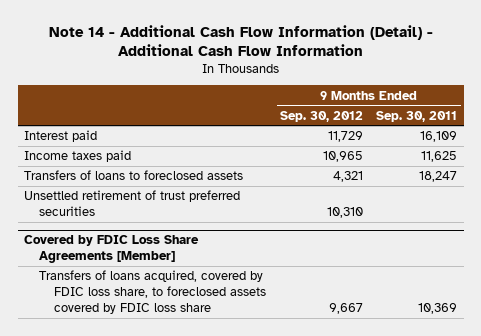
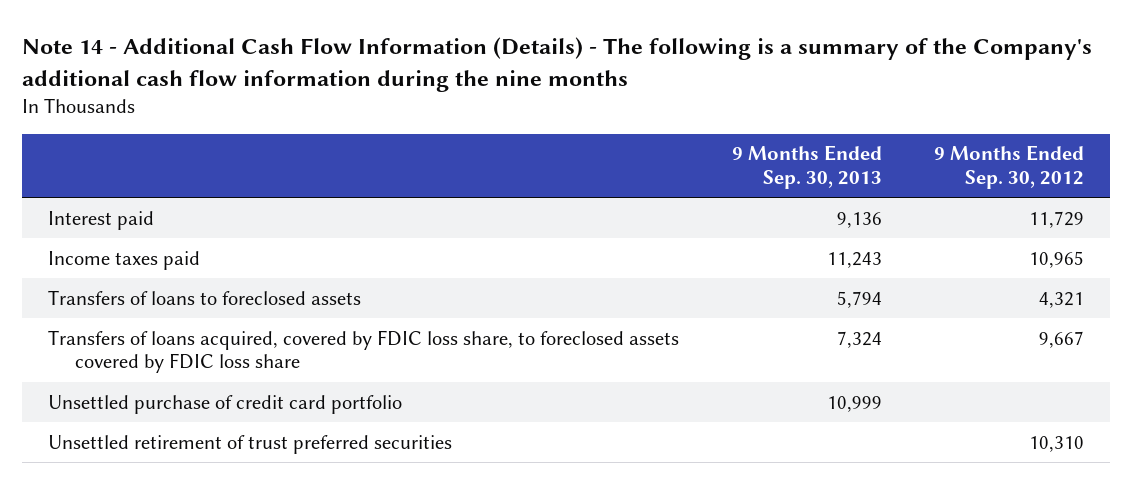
[48,24,433,57] Note 14 - Additional Cash Flow Information (Detail) - Additional Cash Flow Information -> [22,36,1093,92] Note 14 - Additional Cash Flow Information (Details) - The following is a summary of the Company's additional cash flow information during the nine months
[376,110,458,122] Sep. 30, 2011 -> none
none -> [731,145,882,189] 9 Months Ended Sep. 30, 2013
[24,235,200,264] Covered by FDIC Loss Share Agreements [Member] -> none
none -> [48,394,403,414] Unsettled purchase of credit card portfolio
[24,190,241,217] Unsettled retirement of trust preferred securities -> [48,434,453,454] Unsettled retirement of trust preferred securities

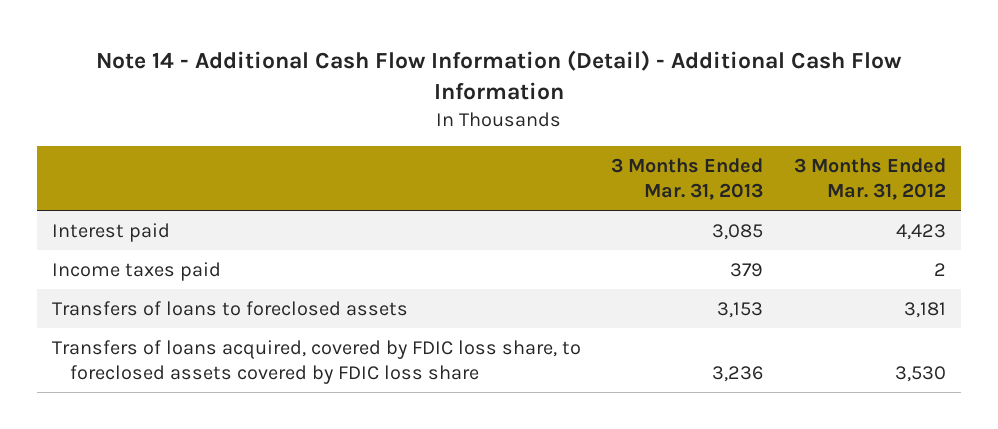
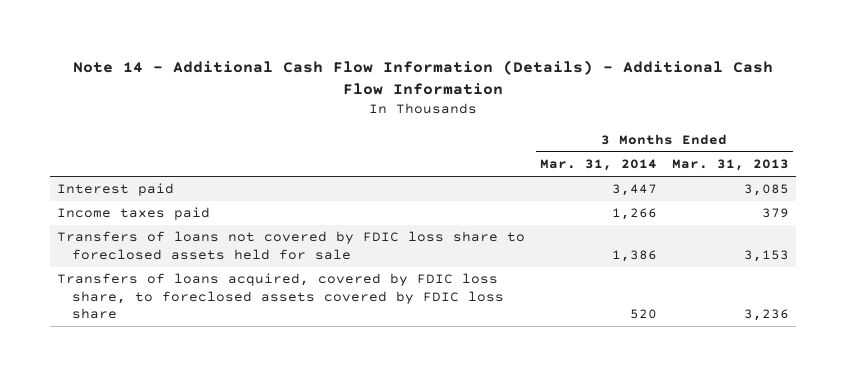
[95,49,902,101] Note 14 - Additional Cash Flow Information (Detail) - Additional Cash Flow Information -> [73,59,774,96] Note 14 - Additional Cash Flow Information (Details) - Additional Cash Flow Information
[793,158,946,201] 3 Months Ended Mar. 31, 2012 -> none
none -> [540,159,658,172] Mar. 31, 2014
[51,300,408,316] Transfers of loans to foreclosed assets -> [57,231,526,260] Transfers of loans not covered by FDIC loss share to foreclosed assets held for sale

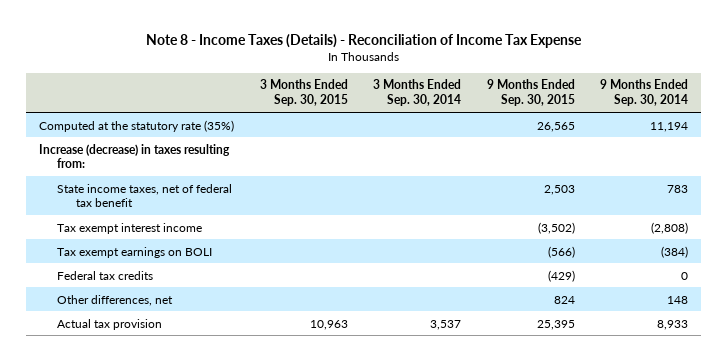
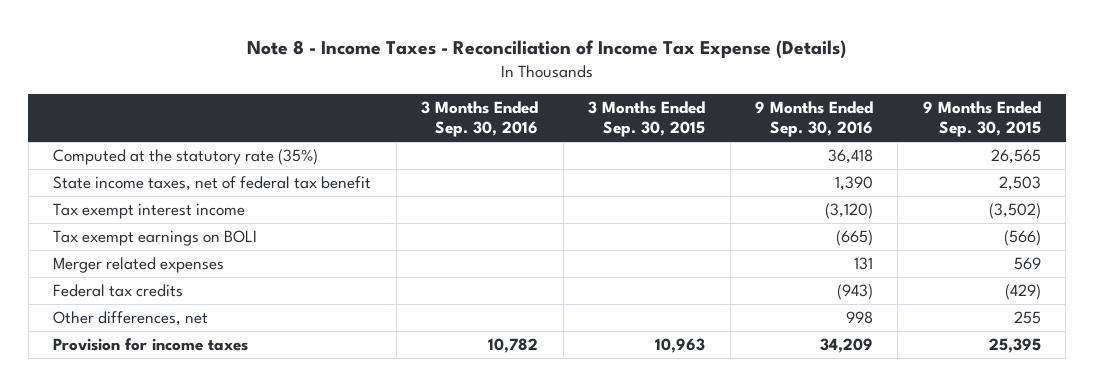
[145,33,582,48] Note 8 - Income Taxes (Details) - Reconciliation of Income Tax Expense -> [247,40,847,60] Note 8 - Income Taxes - Reconciliation of Income Tax Expense (Details)
[373,79,462,107] 3 Months Ended Sep. 30, 2014 -> none
[600,79,689,107] 9 Months Ended Sep. 30, 2014 -> none
none -> [421,100,539,138] 3 Months Ended Sep. 30, 2016
none -> [754,100,873,138] 9 Months Ended Sep. 30, 2016
[38,143,230,169] Increase (decrease) in taxes resulting from: -> none
none -> [53,257,225,274] Merger related expenses
[553,295,575,304] 824 -> [1013,311,1041,325] 255
[57,318,163,330] Actual tax provision -> [53,338,249,352] Provision for income taxes

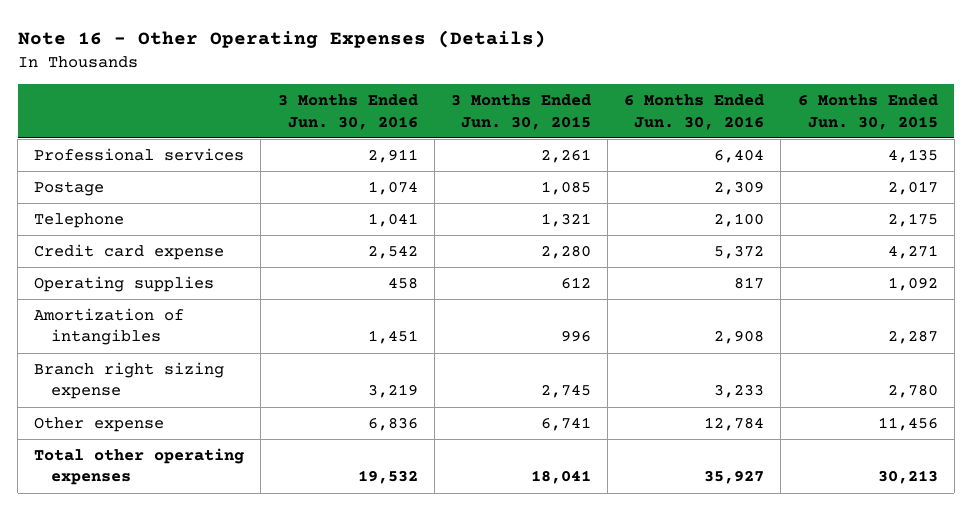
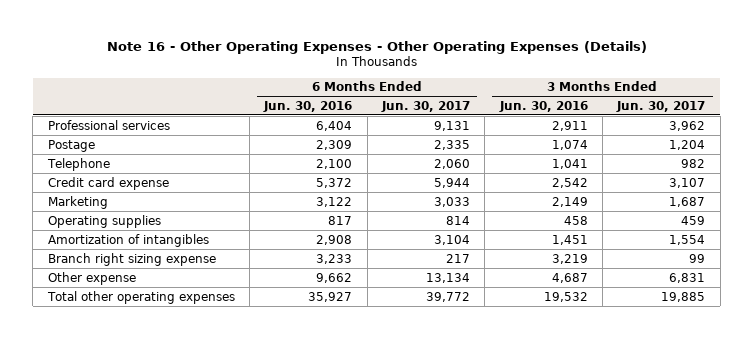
[17,30,546,49] Note 16 - Other Operating Expenses (Details) -> [106,40,647,54] Note 16 - Other Operating Expenses - Other Operating Expenses (Details)
[450,94,591,130] 3 Months Ended Jun. 30, 2015 -> none
[797,94,938,130] 6 Months Ended Jun. 30, 2015 -> none
none -> [380,100,470,112] Jun. 30, 2017
none -> [616,100,706,112] Jun. 30, 2017
none -> [47,195,108,209] Marketing
[367,416,418,431] 6,836 -> [551,272,588,283] 4,687
[704,416,765,431] 12,784 -> [316,272,353,283] 9,662

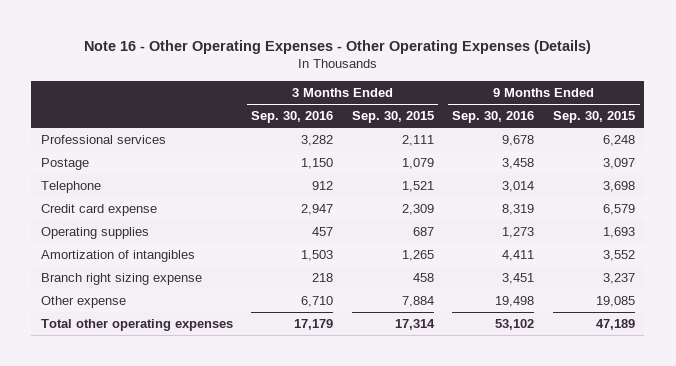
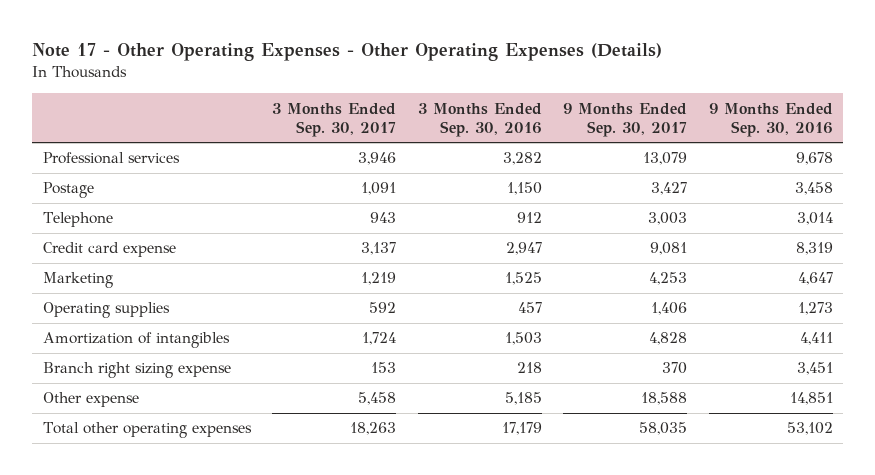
[83,40,591,55] Note 16 - Other Operating Expenses - Other Operating Expenses (Details) -> [32,43,663,62] Note 17 - Other Operating Expenses - Other Operating Expenses (Details)
[351,111,434,124] Sep. 30, 2015 -> none
[553,111,636,124] Sep. 30, 2015 -> none
none -> [272,102,397,137] 3 Months Ended Sep. 30, 2017
none -> [563,102,688,137] 9 Months Ended Sep. 30, 2017
none -> [42,272,113,289] Marketing
[301,295,334,307] 6,710 -> [504,392,542,406] 5,185
[495,295,535,307] 19,498 -> [789,392,833,406] 14,851

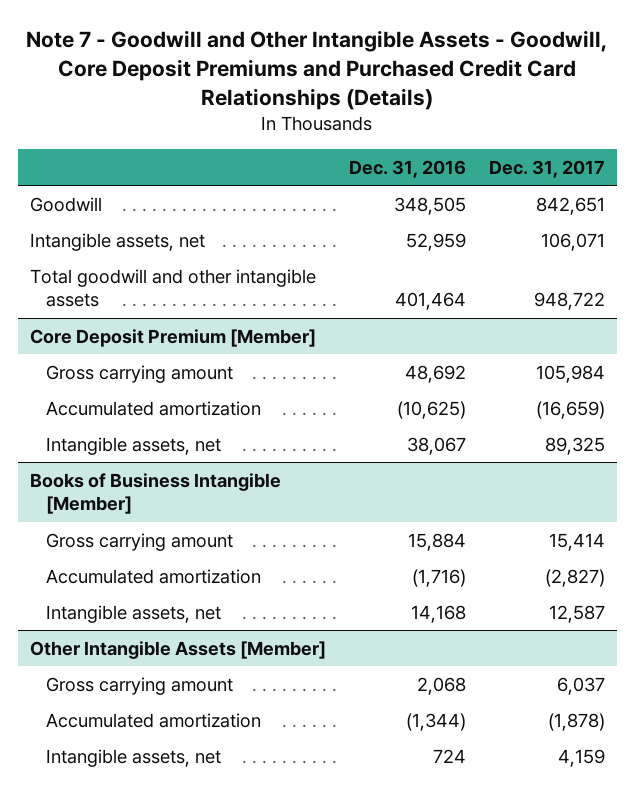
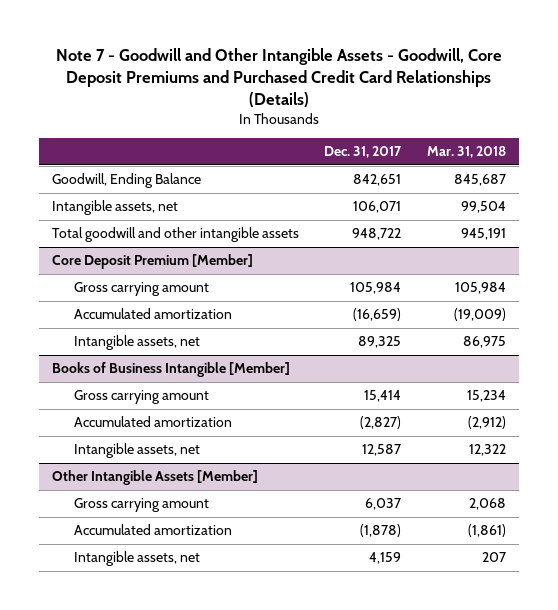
[348,159,466,178] Dec. 31, 2016 -> none
none -> [427,146,507,159] Mar. 31, 2018
[29,196,102,212] Goodwill -> [51,173,201,189] Goodwill, Ending Balance

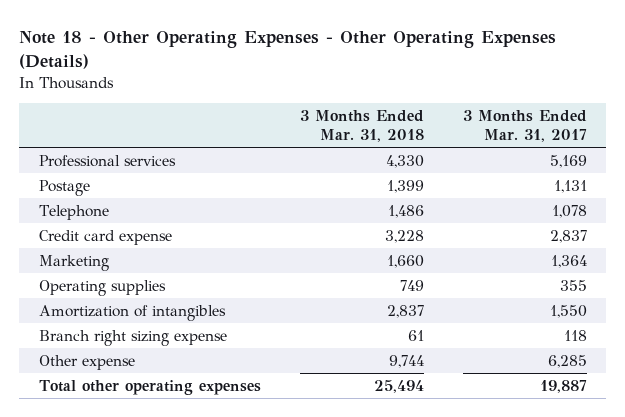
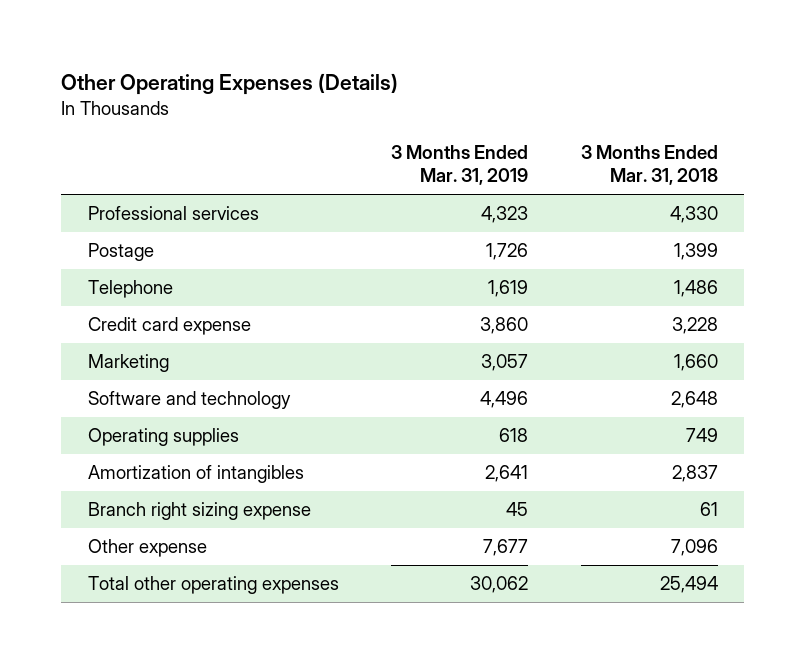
[19,31,557,70] Note 18 - Other Operating Expenses - Other Operating Expenses (Details) -> [61,72,399,95] Other Operating Expenses (Details)
[462,109,587,143] 3 Months Ended Mar. 31, 2017 -> none
none -> [391,144,529,186] 3 Months Ended Mar. 31, 2019
none -> [87,391,291,410] Software and technology
[388,354,424,368] 9,744 -> [670,539,718,557] 7,096

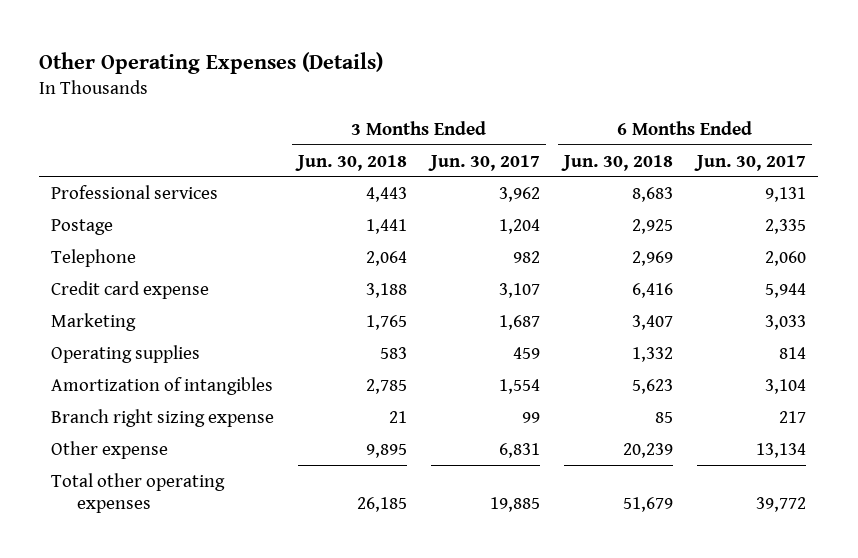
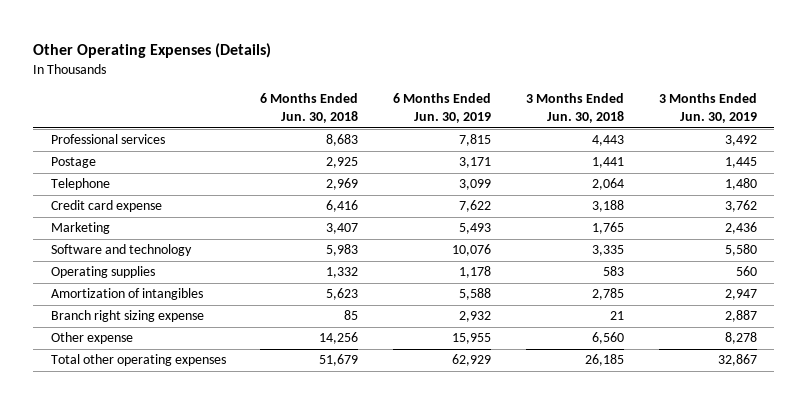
[428,154,541,171] Jun. 30, 2017 -> none
[694,154,807,171] Jun. 30, 2017 -> none
none -> [393,93,492,124] 6 Months Ended Jun. 30, 2019
none -> [658,93,757,124] 3 Months Ended Jun. 30, 2019
none -> [50,244,192,257] Software and technology
[366,443,408,458] 9,895 -> [591,332,624,345] 6,560
[623,442,674,458] 20,239 -> [319,332,359,345] 14,256

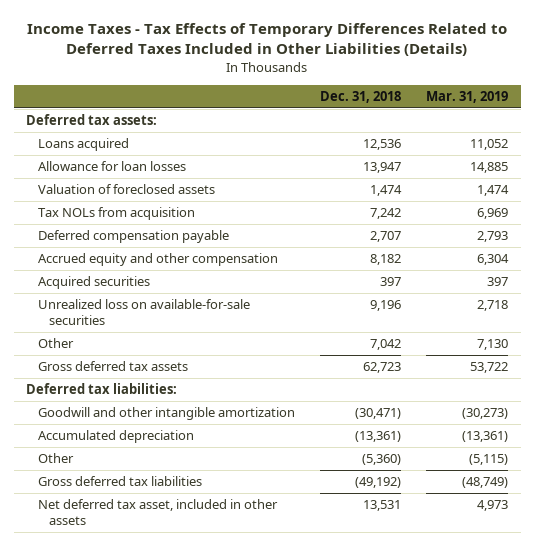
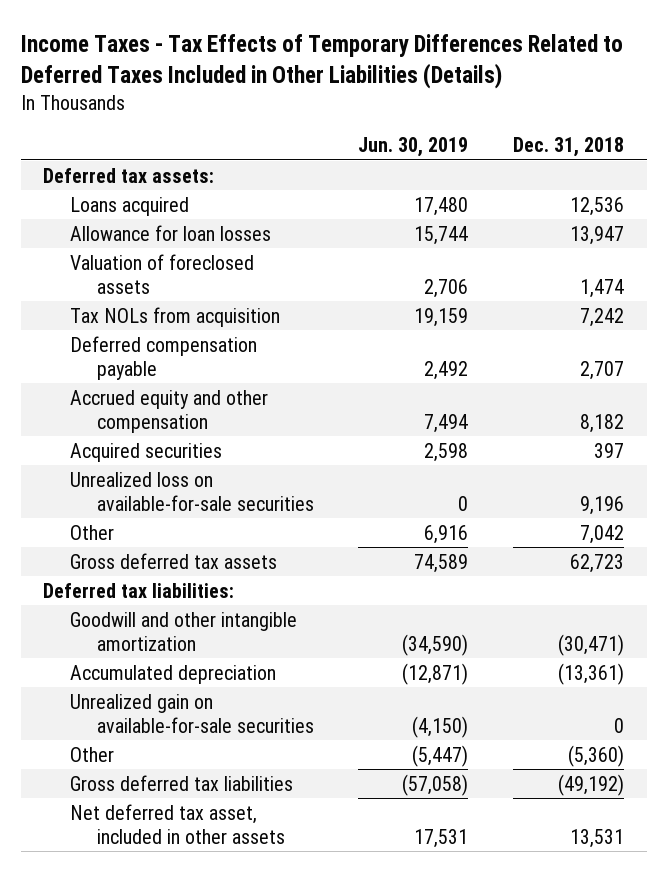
[426,91,509,104] Mar. 31, 2019 -> none
none -> [358,137,469,158] Jun. 30, 2019
none -> [69,693,314,733] Unrealized gain on available-for-sale securities

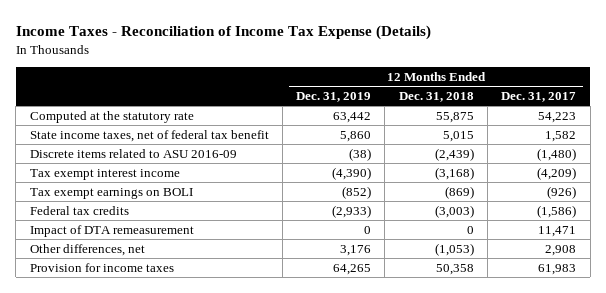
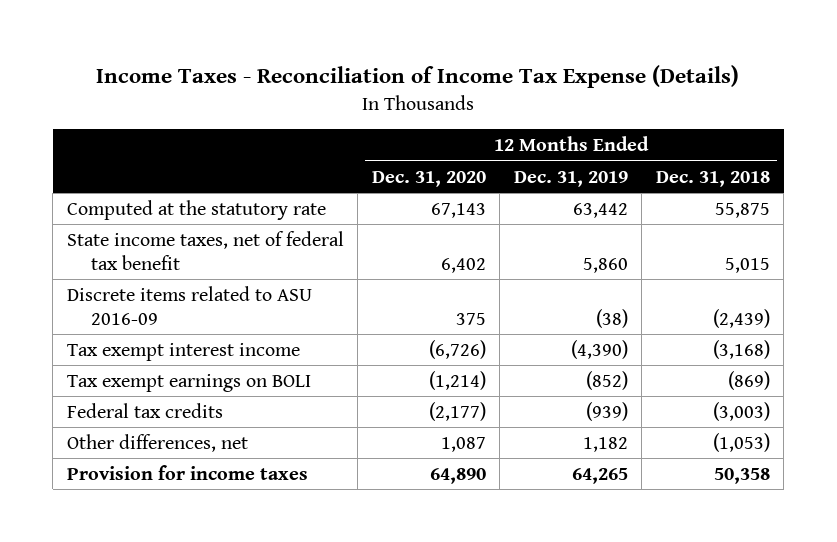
[501,92,577,103] Dec. 31, 2017 -> none
none -> [371,170,486,187] Dec. 31, 2020
[29,224,194,237] Impact of DTA remeasurement -> none
[332,204,372,218] (2,933) -> [585,401,628,421] (939)
[340,244,372,256] 3,176 -> [582,436,628,452] 1,182

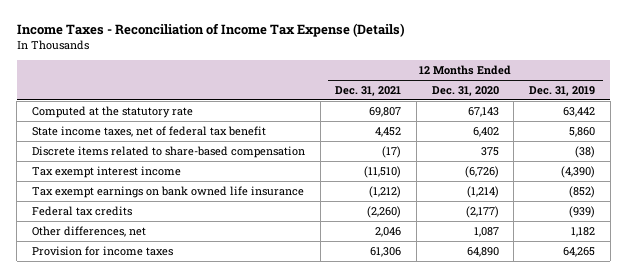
[655,170,770,187] Dec. 31, 2018 -> none
none -> [335,86,402,97] Dec. 31, 2021
[66,285,312,325] Discrete items related to ASU 2016-09 -> [31,145,305,158] Discrete items related to share-based compensation
[66,373,311,392] Tax exempt earnings on BOLI -> [31,185,304,198] Tax exempt earnings on bank owned life insurance

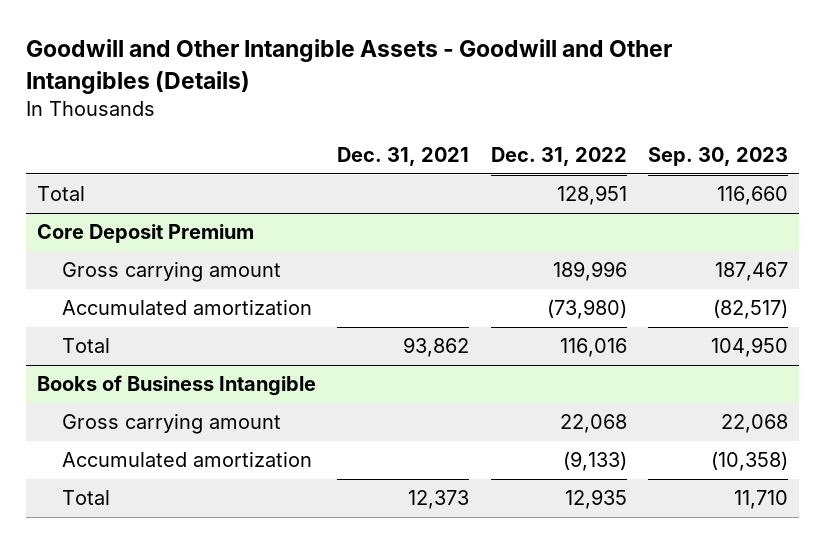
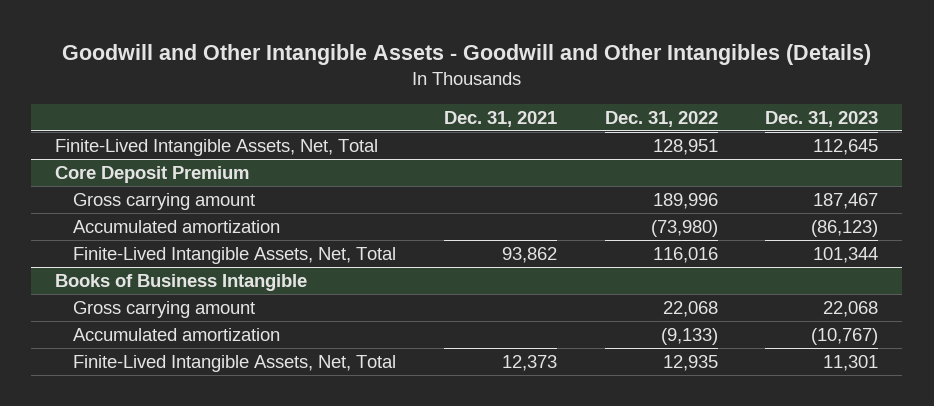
[648,147,789,167] Sep. 30, 2023 -> none
none -> [765,110,879,127] Dec. 31, 2023
[36,186,85,202] Total -> [55,138,379,156] Finite-Lived Intangible Assets, Net, Total
[62,338,111,354] Total -> [72,246,396,264] Finite-Lived Intangible Assets, Net, Total
[62,490,111,506] Total -> [72,354,396,372] Finite-Lived Intangible Assets, Net, Total

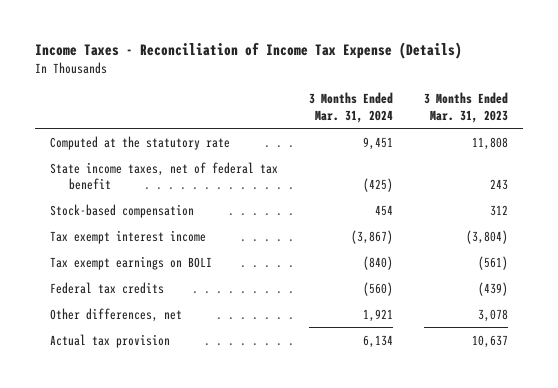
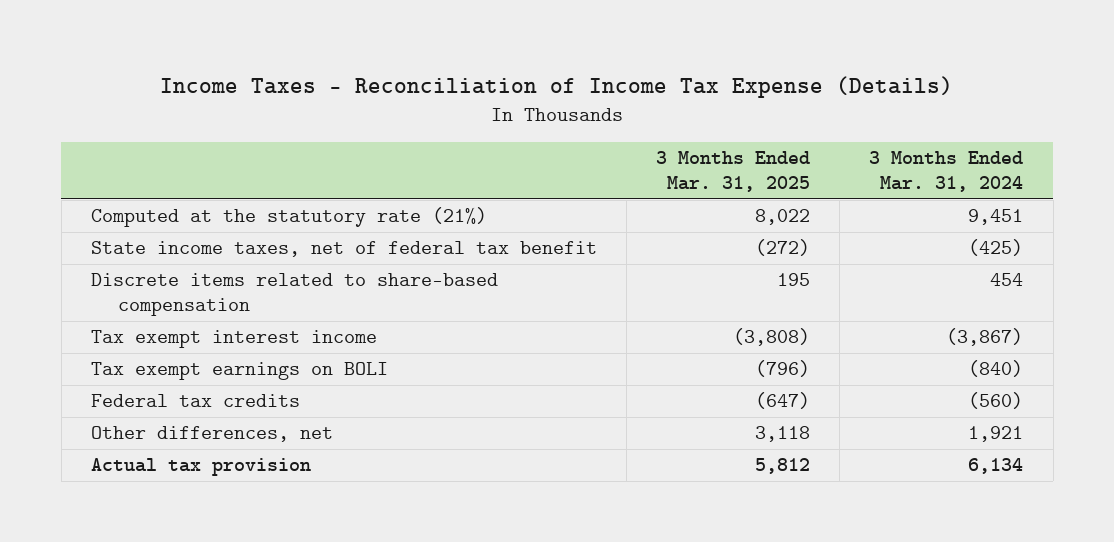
[423,92,508,123] 3 Months Ended Mar. 31, 2023 -> none
none -> [656,151,811,193] 3 Months Ended Mar. 31, 2025
[50,135,231,150] Computed at the statutory rate -> [90,207,487,228] Computed at the statutory rate (21%)
[50,203,195,218] Stock-based compensation -> [90,273,498,317] Discrete items related to share-based compensation

